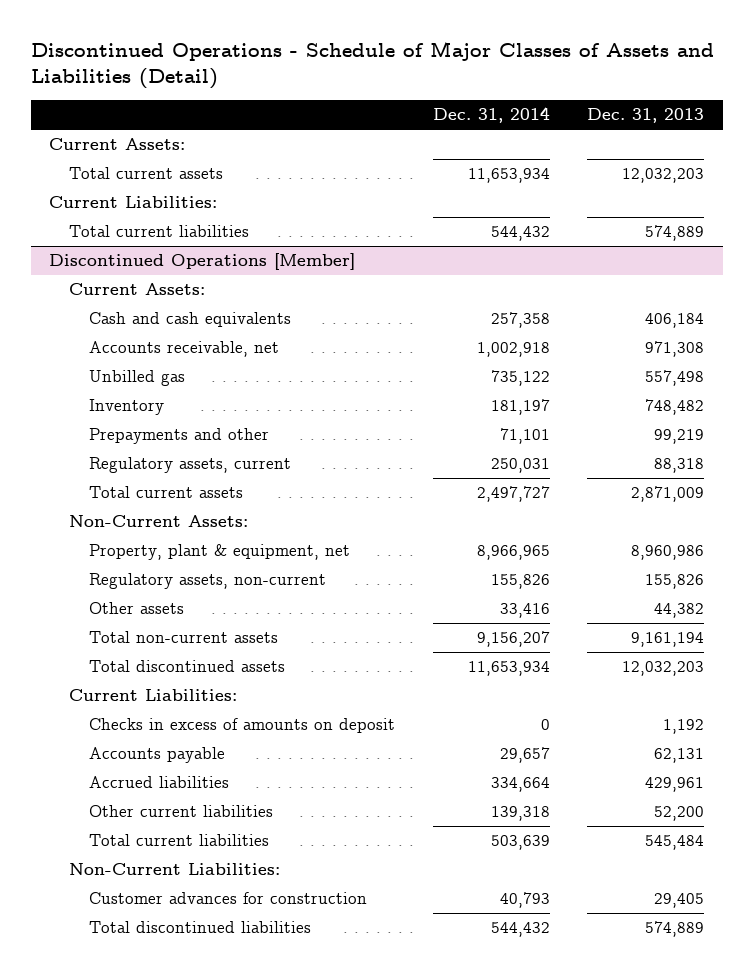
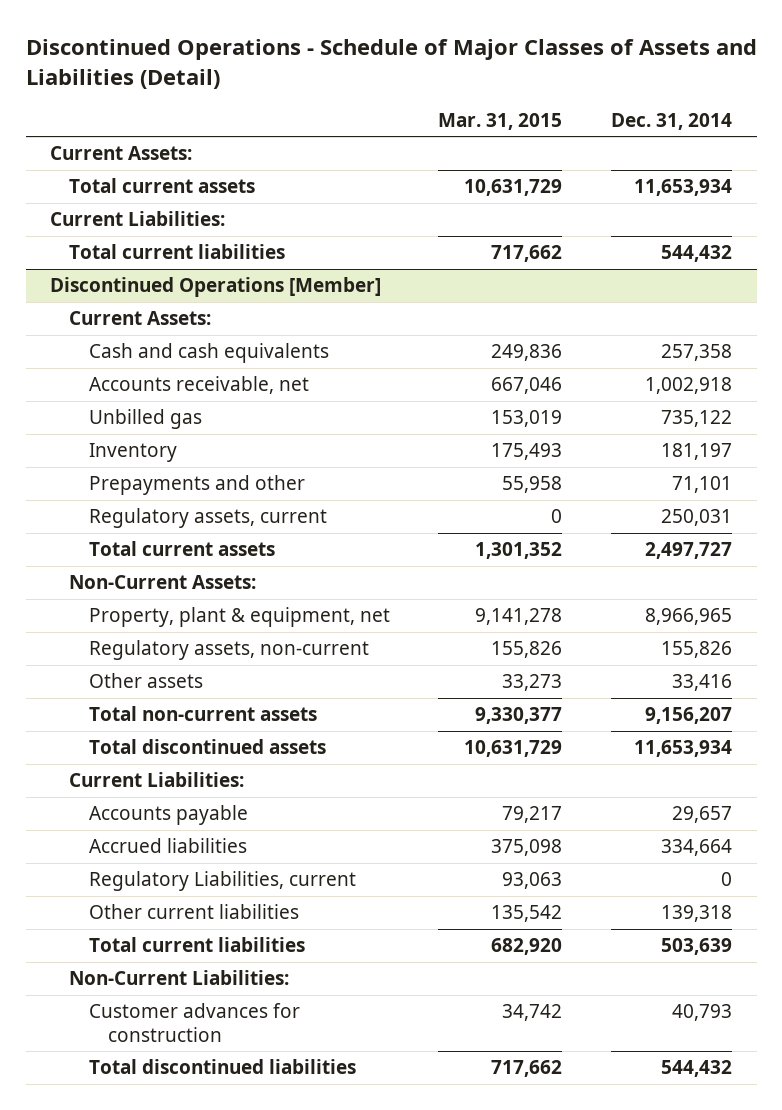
[587,108,705,124] Dec. 31, 2013 -> none
none -> [438,112,563,130] Mar. 31, 2015
[89,718,396,734] Checks in excess of amounts on deposit -> none
none -> [88,871,356,892] Regulatory Liabilities, current

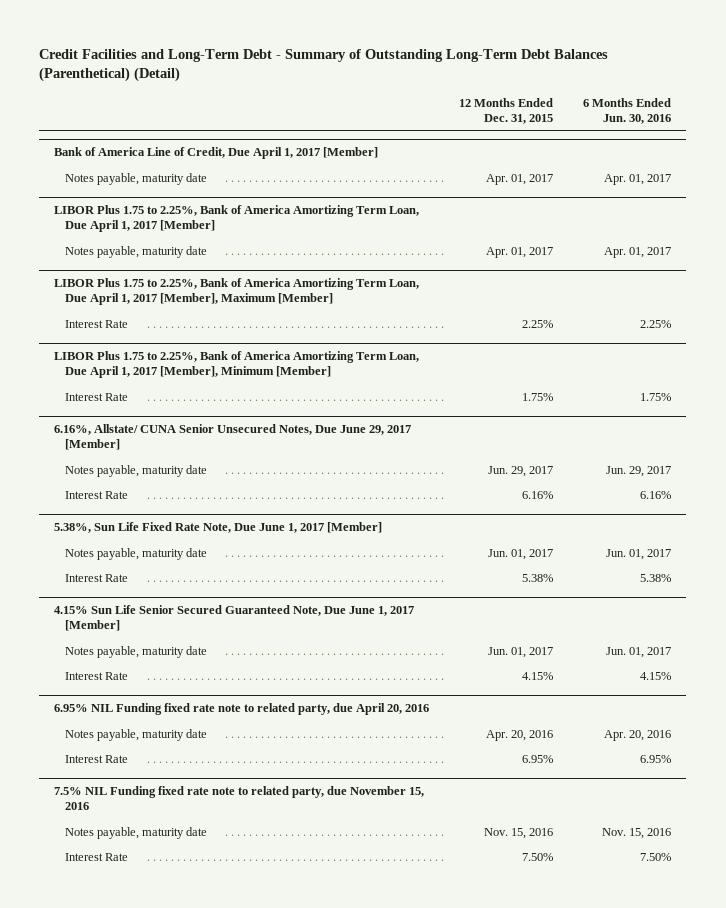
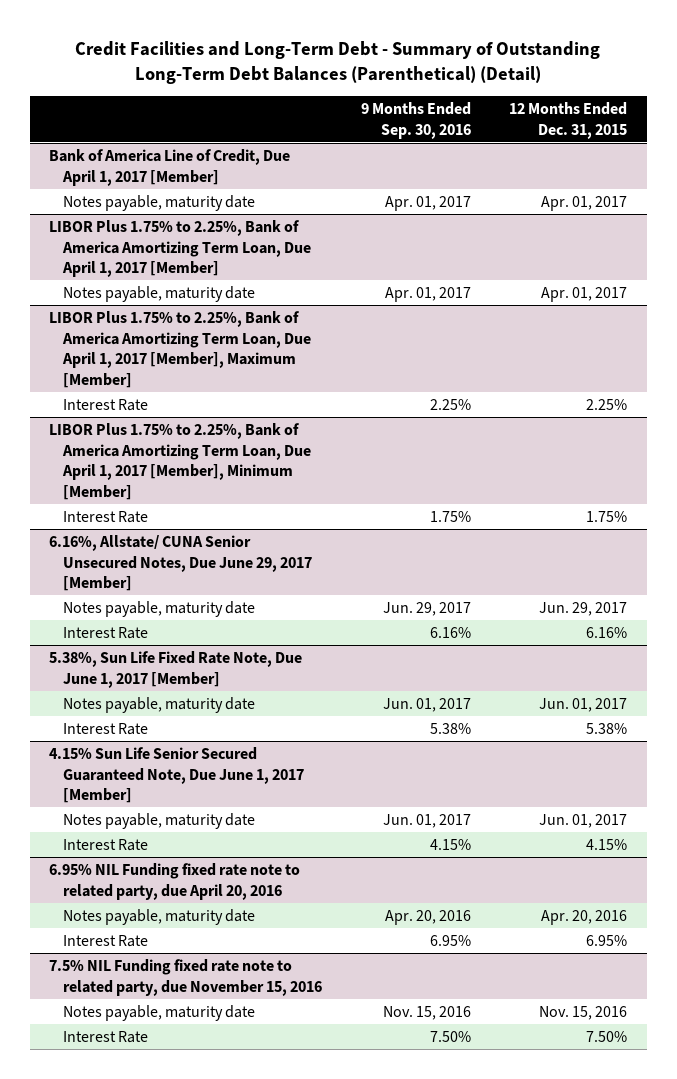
[583,98,672,125] 6 Months Ended Jun. 30, 2016 -> none
none -> [360,101,471,139] 9 Months Ended Sep. 30, 2016
[54,205,420,233] LIBOR Plus 1.75 to 2.25%, Bank of America Amortizing Term Loan, Due April 1, 2017 [Member] -> [49,219,311,278] LIBOR Plus 1.75% to 2.25%, Bank of America Amortizing Term Loan, Due April 1, 2017 [Member]
[54,278,420,306] LIBOR Plus 1.75 to 2.25%, Bank of America Amortizing Term Loan, Due April 1, 2017 [Member], Maximum [Member] -> [49,310,311,389] LIBOR Plus 1.75% to 2.25%, Bank of America Amortizing Term Loan, Due April 1, 2017 [Member], Maximum [Member]
[54,351,420,379] LIBOR Plus 1.75 to 2.25%, Bank of America Amortizing Term Loan, Due April 1, 2017 [Member], Minimum [Member] -> [49,422,311,501] LIBOR Plus 1.75% to 2.25%, Bank of America Amortizing Term Loan, Due April 1, 2017 [Member], Minimum [Member]

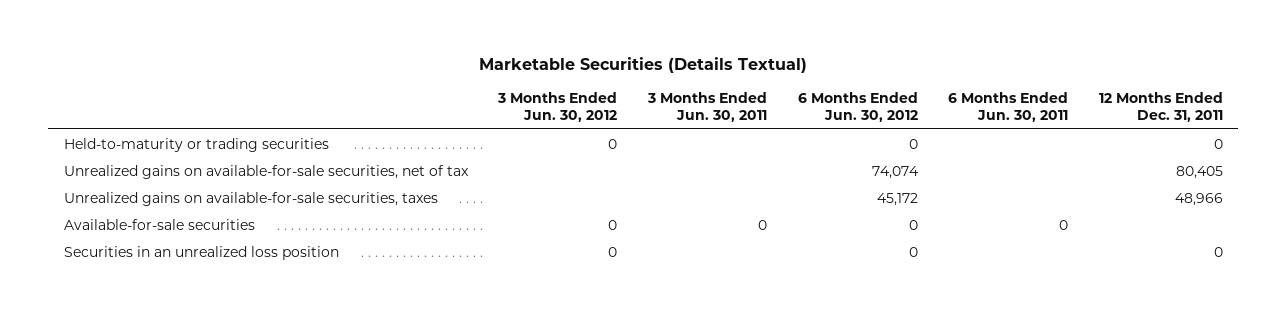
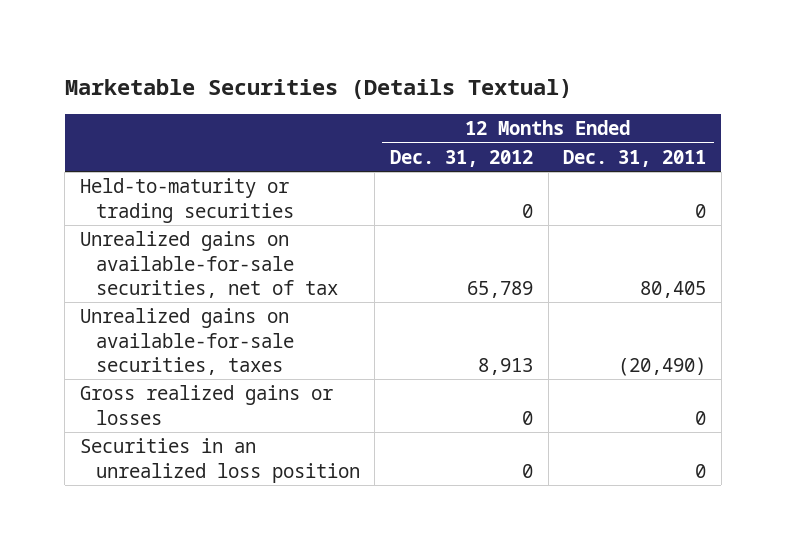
[497,92,618,123] 3 Months Ended Jun. 30, 2012 -> none
[647,92,768,123] 3 Months Ended Jun. 30, 2011 -> none
[797,92,918,123] 6 Months Ended Jun. 30, 2012 -> none
[948,92,1069,123] 6 Months Ended Jun. 30, 2011 -> none
none -> [390,149,534,167] Dec. 31, 2012
[63,218,255,230] Available-for-sale securities -> none
[1174,192,1223,206] 48,966 -> [618,356,707,376] (20,490)
none -> [79,385,333,425] Gross realized gains or losses

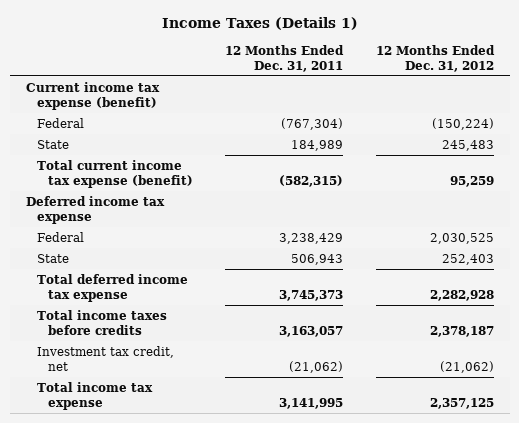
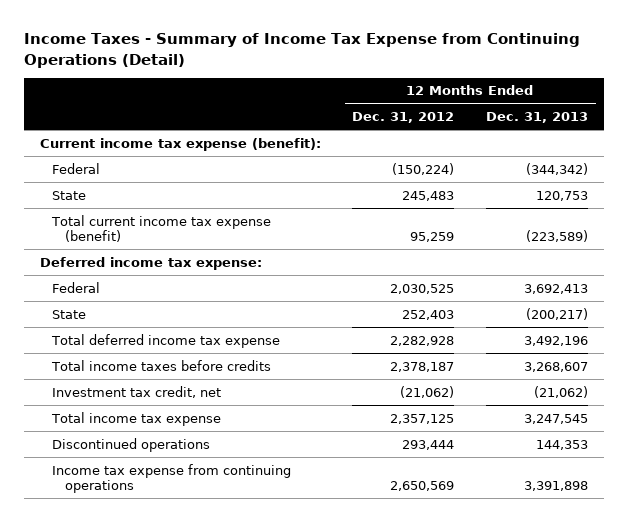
[161,17,358,31] Income Taxes (Details 1) -> [24,33,581,68] Income Taxes - Summary of Income Tax Expense from Continuing Operations (Detail)
[225,44,345,72] 12 Months Ended Dec. 31, 2011 -> none
none -> [486,112,589,124] Dec. 31, 2013
[25,81,160,110] Current income tax expense (benefit) -> [39,137,321,151] Current income tax expense (benefit):
[25,195,165,224] Deferred income tax expense -> [39,256,262,270] Deferred income tax expense:
none -> [52,437,211,452] Discontinued operations
none -> [52,463,292,494] Income tax expense from continuing operations

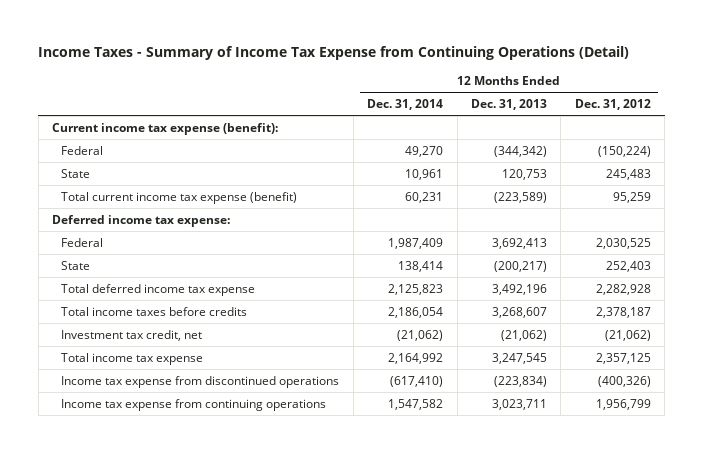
none -> [367,99,444,111] Dec. 31, 2014
[52,437,211,452] Discontinued operations -> [61,375,340,388] Income tax expense from discontinued operations
[402,439,455,450] 293,444 -> [597,375,651,387] (400,326)
[536,439,589,450] 144,353 -> [493,375,547,387] (223,834)
[390,481,455,492] 2,650,569 -> [595,398,651,410] 1,956,799
[524,481,589,492] 3,391,898 -> [491,398,547,410] 3,023,711

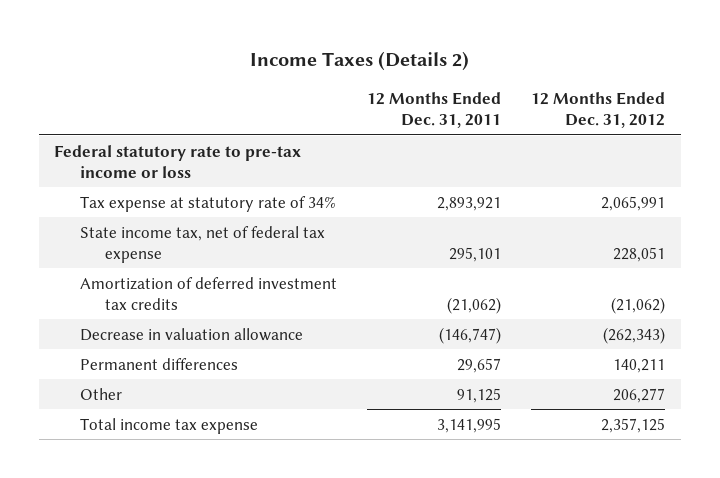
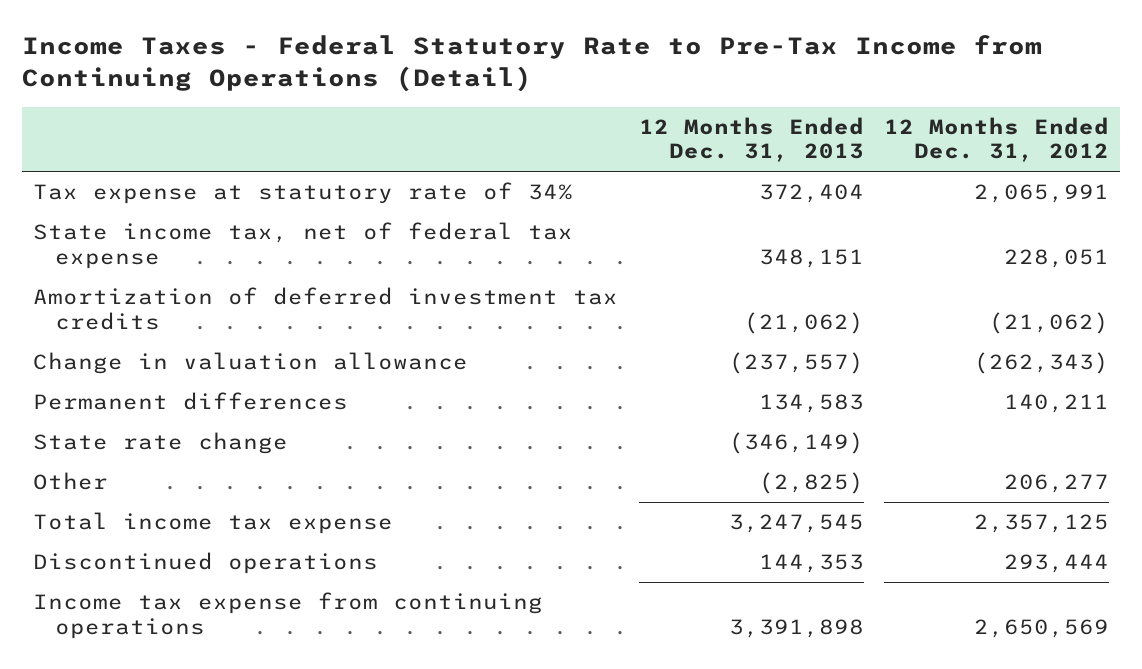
[249,50,469,71] Income Taxes (Details 2) -> [22,35,1043,93] Income Taxes - Federal Statutory Rate to Pre-Tax Income from Continuing Operations (Detail)
[367,91,502,129] 12 Months Ended Dec. 31, 2011 -> none
none -> [638,116,864,163] 12 Months Ended Dec. 31, 2013
[54,144,302,178] Federal statutory rate to pre-tax income or loss -> none
[79,327,303,341] Decrease in valuation allowance -> [32,352,468,375] Change in valuation allowance
none -> [32,432,288,455] State rate change
none -> [32,552,378,575] Discontinued operations
none -> [32,592,543,639] Income tax expense from continuing operations

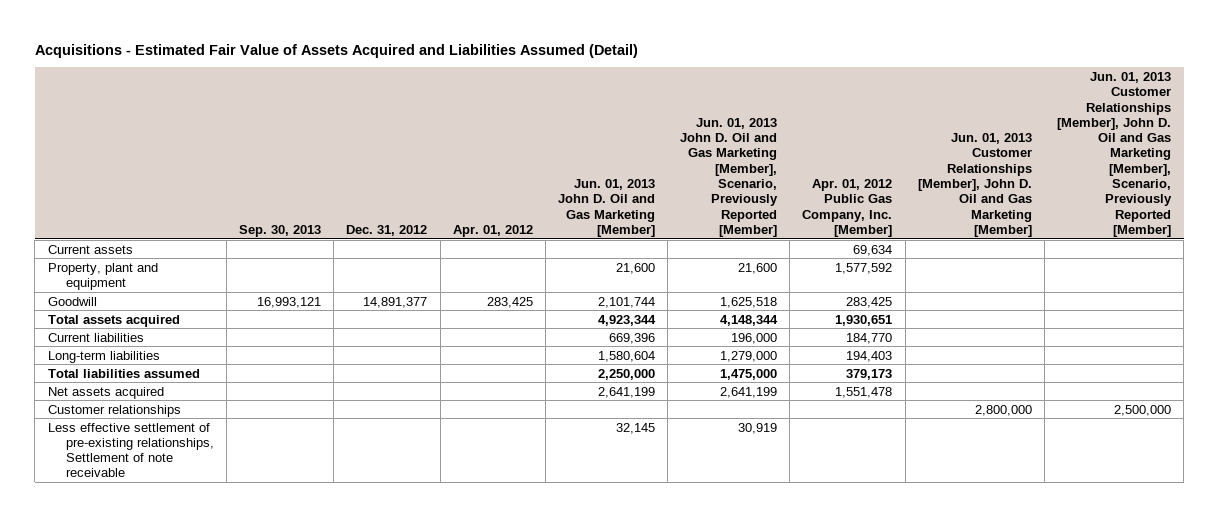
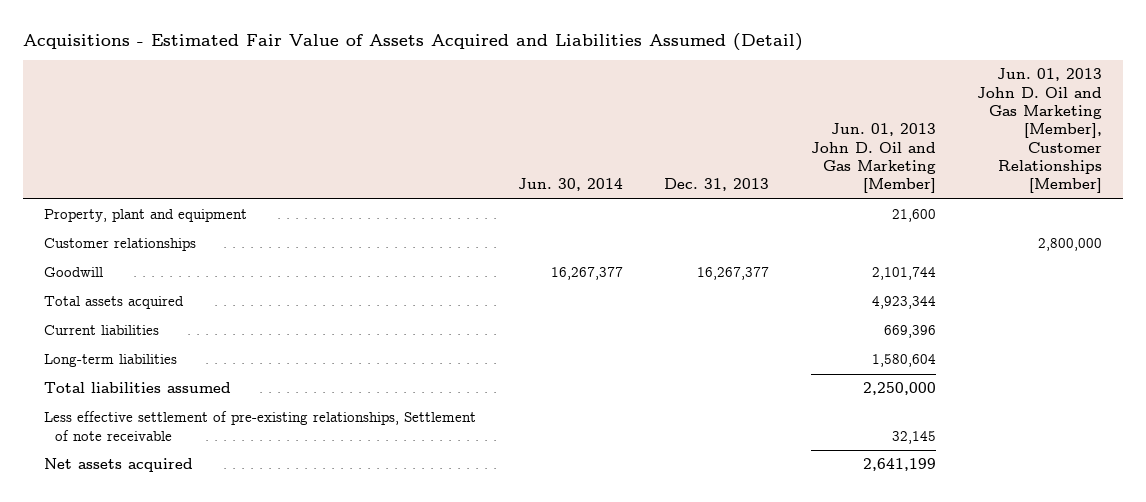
[239,224,322,237] Sep. 30, 2013 -> none
[346,224,428,236] Dec. 31, 2012 -> none
[452,224,533,237] Apr. 01, 2012 -> none
[680,117,779,237] Jun. 01, 2013 John D. Oil and Gas Marketing [Member], Scenario, Previously Reported [Member] -> none
[802,179,893,237] Apr. 01, 2012 Public Gas Company, Inc. [Member] -> none
[917,133,1032,237] Jun. 01, 2013 Customer Relationships [Member], John D. Oil and Gas Marketing [Member] -> none
[1057,72,1173,237] Jun. 01, 2013 Customer Relationships [Member], John D. Oil and Gas Marketing [Member], Scenario, Previously Reported [Member] -> none
none -> [517,178,623,192] Jun. 30, 2014
none -> [664,178,770,192] Dec. 31, 2013
none -> [977,68,1103,194] Jun. 01, 2013 John D. Oil and Gas Marketing [Member], Customer Relationships [Member]
[47,244,133,254] Current assets -> none
[47,404,181,417] Customer relationships -> [44,238,197,252] Customer relationships
[47,386,164,399] Net assets acquired -> [44,458,194,473] Net assets acquired

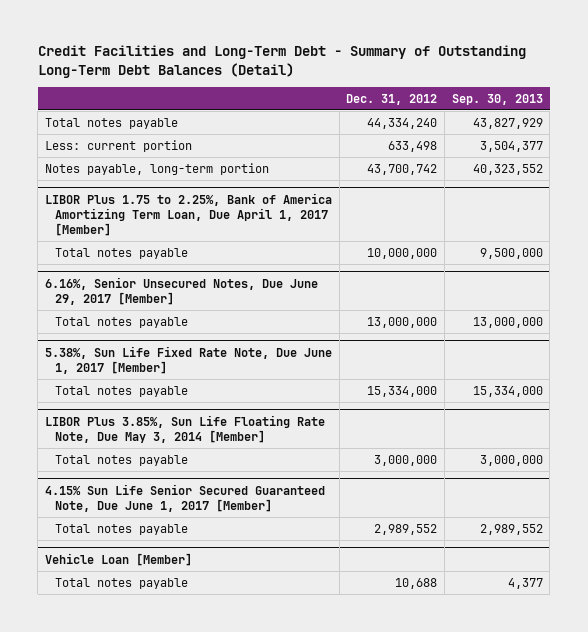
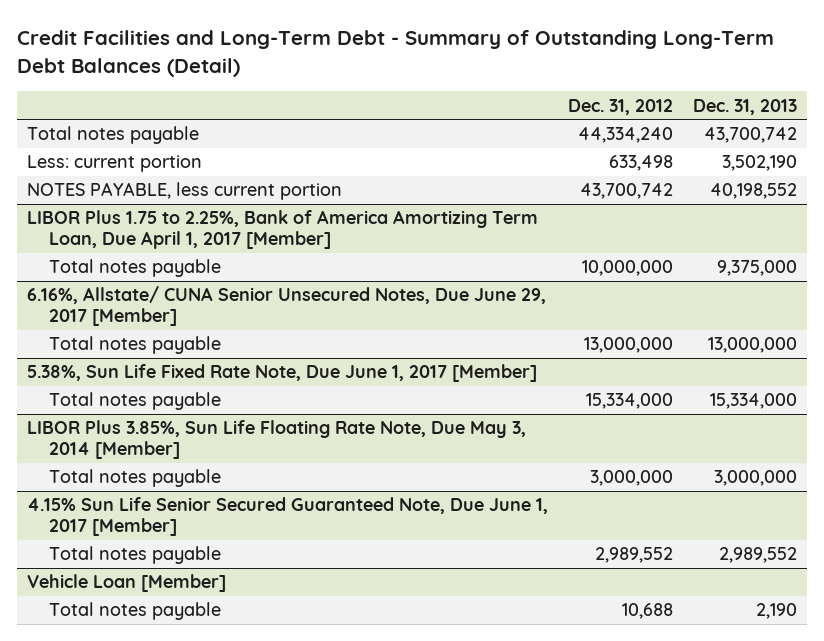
[451,93,543,105] Sep. 30, 2013 -> none
none -> [693,98,798,115] Dec. 31, 2013
[44,162,269,175] Notes payable, long-term portion -> [27,182,343,201] NOTES PAYABLE, less current portion
[44,276,318,305] 6.16%, Senior Unsecured Notes, Due June 29, 2017 [Member] -> [27,286,547,327] 6.16%, Allstate/ CUNA Senior Unsecured Notes, Due June 29, 2017 [Member]

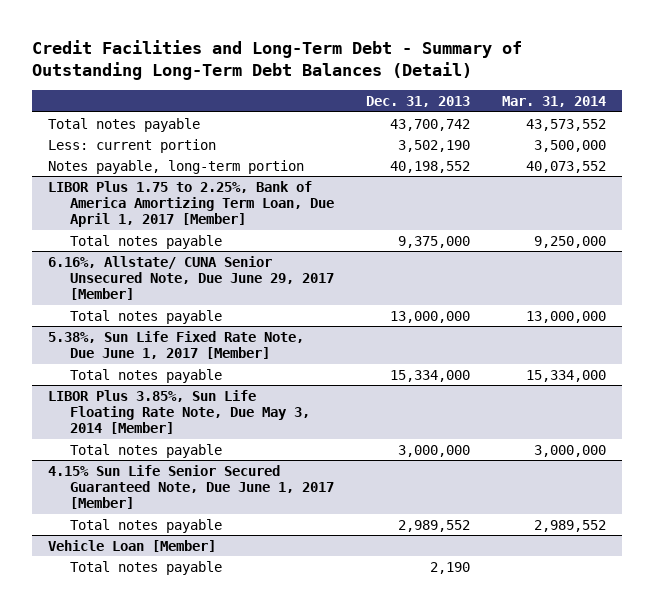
[568,98,674,115] Dec. 31, 2012 -> none
none -> [502,96,607,108] Mar. 31, 2014
[27,182,343,201] NOTES PAYABLE, less current portion -> [48,159,305,174] Notes payable, long-term portion
[27,286,547,327] 6.16%, Allstate/ CUNA Senior Unsecured Notes, Due June 29, 2017 [Member] -> [48,255,335,301] 6.16%, Allstate/ CUNA Senior Unsecured Note, Due June 29, 2017 [Member]

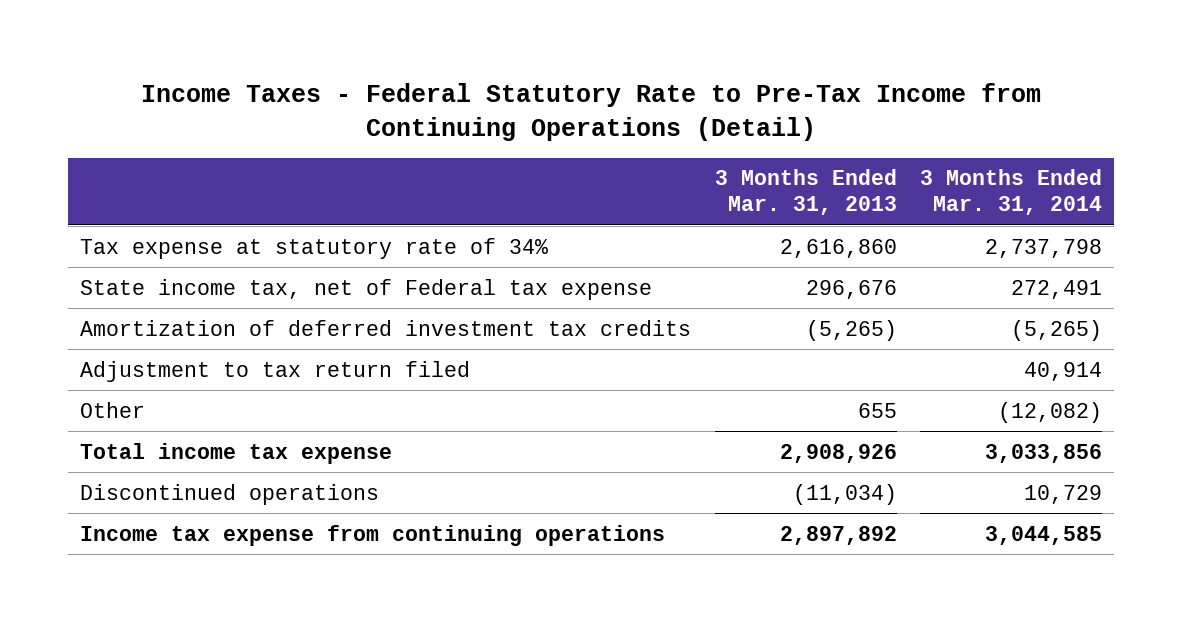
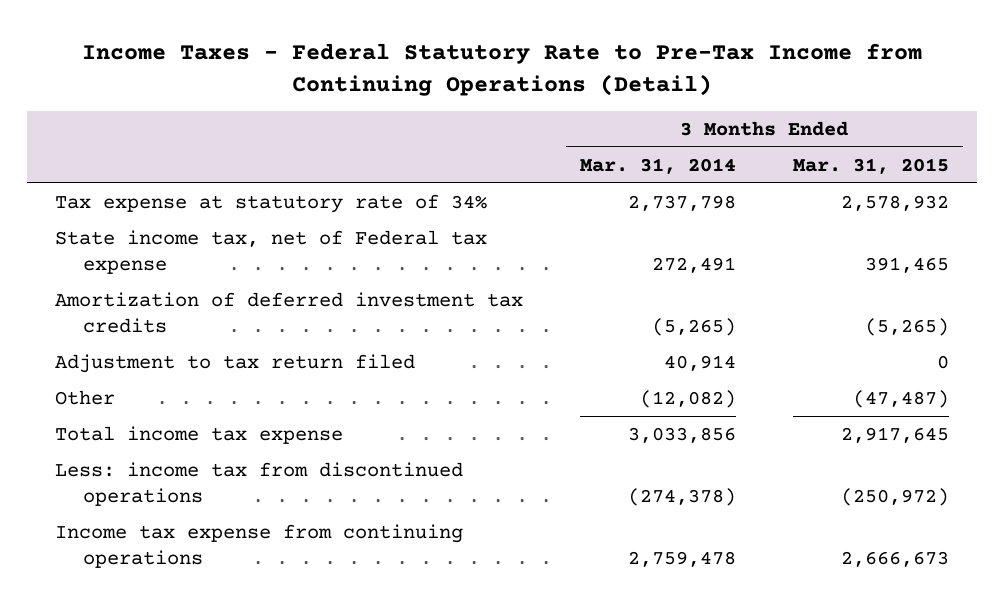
[714,169,897,216] 3 Months Ended Mar. 31, 2013 -> none
none -> [792,157,949,174] Mar. 31, 2015
[80,483,380,505] Discontinued operations -> none
none -> [55,461,464,506] Less: income tax from discontinued operations
[985,525,1103,545] 3,044,585 -> [627,550,736,567] 2,759,478

